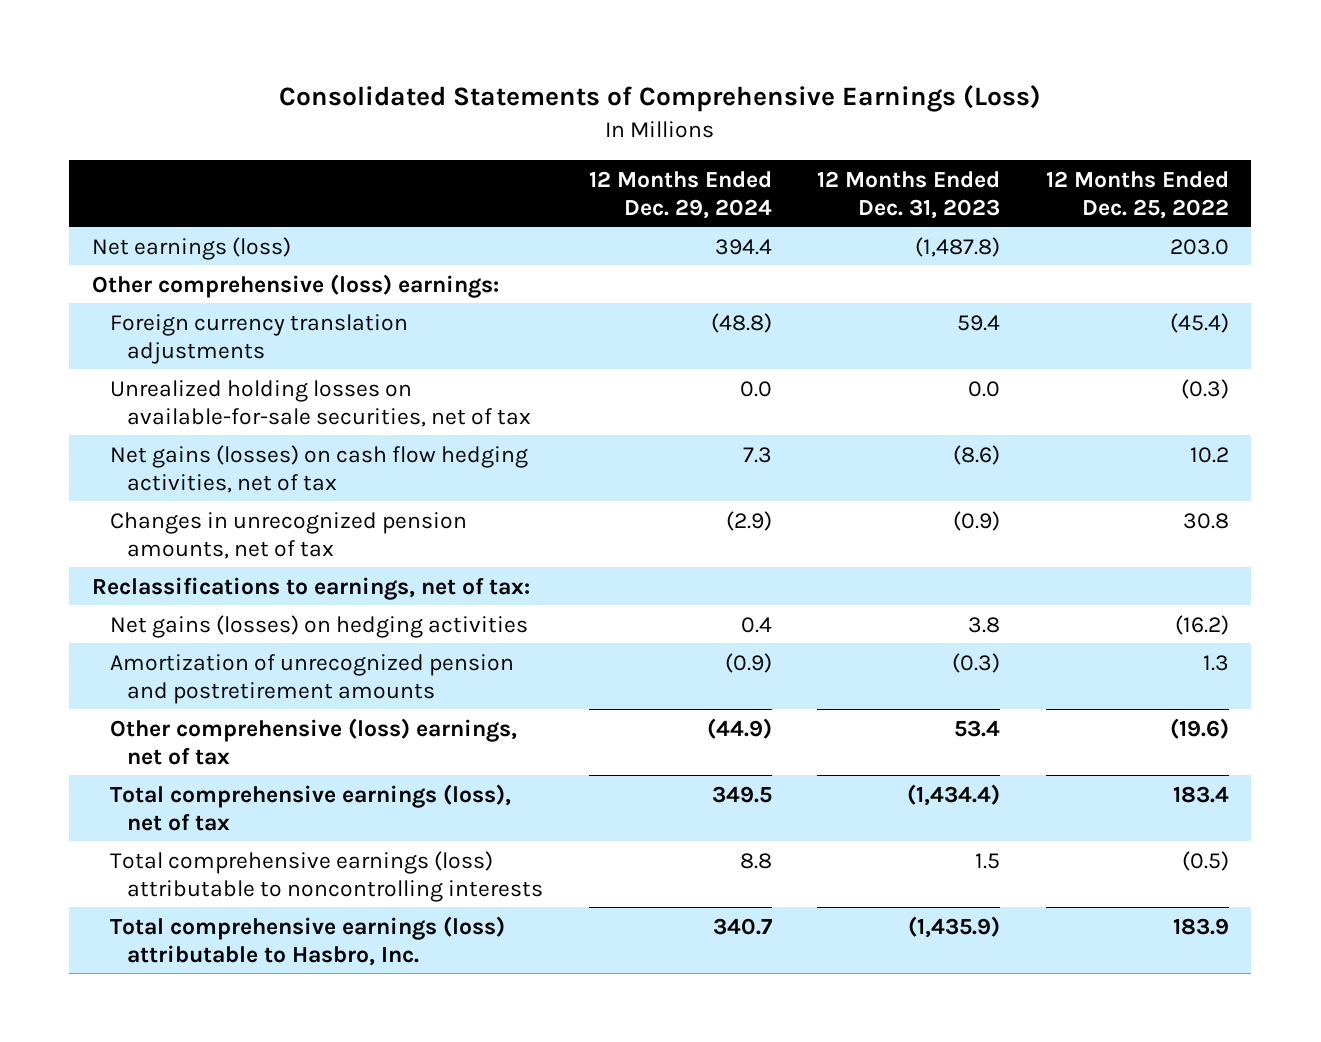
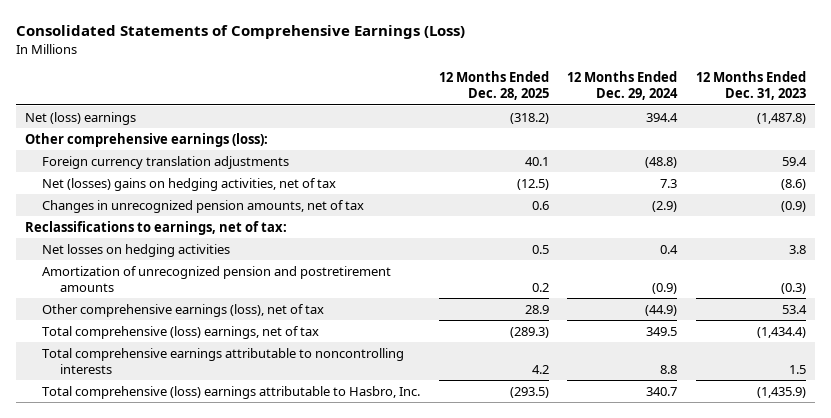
[1045,170,1229,219] 12 Months Ended Dec. 25, 2022 -> none
none -> [438,71,549,101] 12 Months Ended Dec. 28, 2025
[91,236,291,260] Net earnings (loss) -> [25,111,137,125] Net (loss) earnings
[91,273,499,298] Other comprehensive (loss) earnings: -> [25,132,269,147] Other comprehensive earnings (loss):
[109,379,532,427] Unrealized holding losses on available-for-sale securities, net of tax -> none
[109,444,528,493] Net gains (losses) on cash flow hedging activities, net of tax -> [42,177,337,191] Net (losses) gains on hedging activities, net of tax
[109,614,528,638] Net gains (losses) on hedging activities -> [42,243,231,257] Net losses on hedging activities
[109,717,517,765] Other comprehensive (loss) earnings, net of tax -> [42,303,325,317] Other comprehensive earnings (loss), net of tax
[109,783,511,831] Total comprehensive earnings (loss), net of tax -> [42,325,320,339] Total comprehensive (loss) earnings, net of tax
[109,850,544,902] Total comprehensive earnings (loss) attributable to noncontrolling interests -> [42,347,405,374] Total comprehensive earnings attributable to noncontrolling interests
[109,915,505,966] Total comprehensive earnings (loss) attributable to Hasbro, Inc. -> [42,385,421,399] Total comprehensive (loss) earnings attributable to Hasbro, Inc.

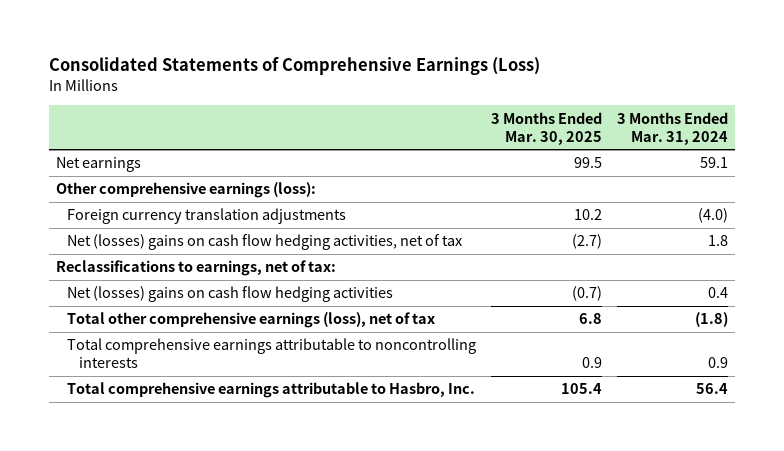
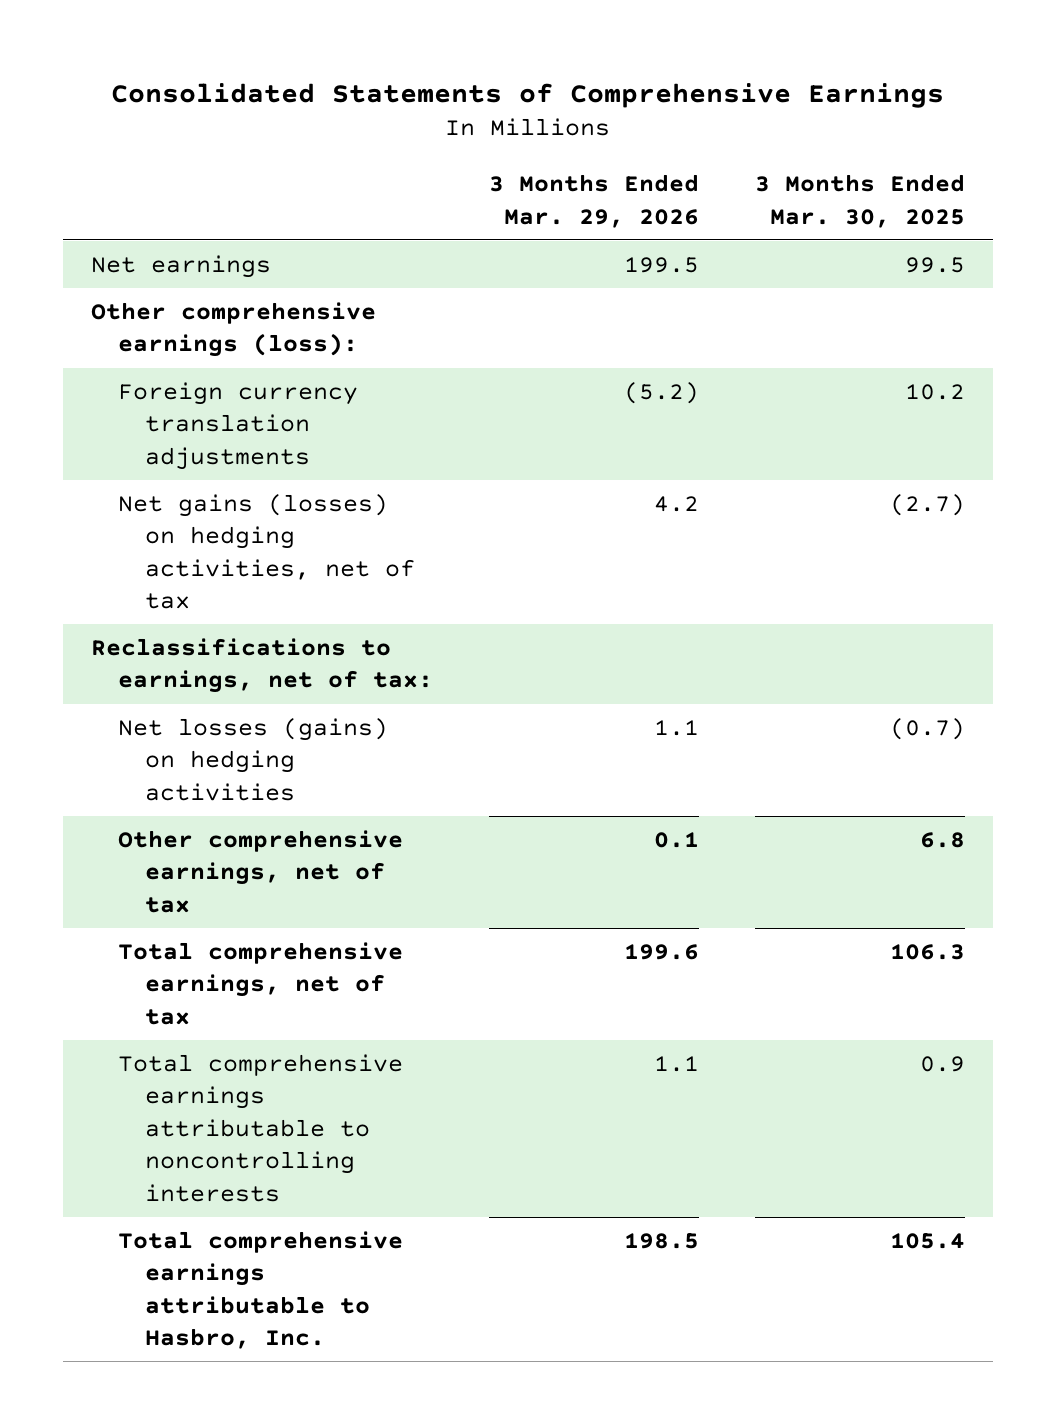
[48,57,540,76] Consolidated Statements of Comprehensive Earnings (Loss) -> [111,82,945,108] Consolidated Statements of Comprehensive Earnings
[616,111,728,145] 3 Months Ended Mar. 31, 2024 -> none
none -> [489,174,700,228] 3 Months Ended Mar. 29, 2026
[67,234,463,251] Net (losses) gains on cash flow hedging activities, net of tax -> [118,493,416,610] Net gains (losses) on hedging activities, net of tax
[67,286,394,303] Net (losses) gains on cash flow hedging activities -> [118,717,389,801] Net losses (gains) on hedging activities
[67,312,436,329] Total other comprehensive earnings (loss), net of tax -> [118,829,404,913] Other comprehensive earnings, net of tax
none -> [118,941,404,1025] Total comprehensive earnings, net of tax

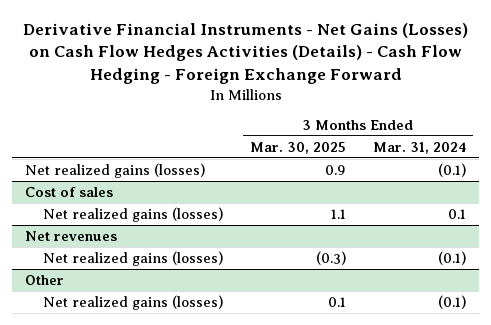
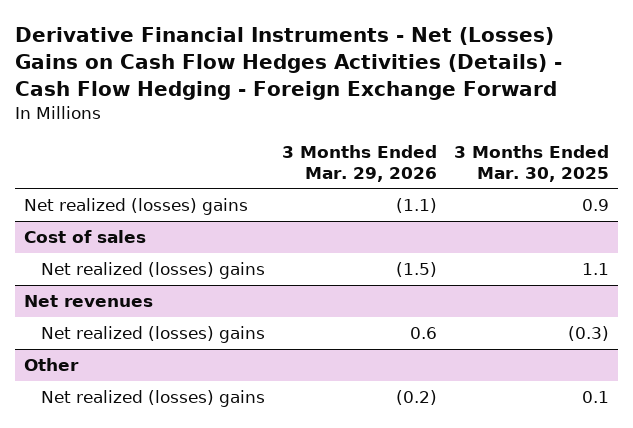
[22,22,468,84] Derivative Financial Instruments - Net Gains (Losses) on Cash Flow Hedges Activities (Details) - Cash Flow Hedging - Foreign Exchange Forward -> [15,27,563,100] Derivative Financial Instruments - Net (Losses) Gains on Cash Flow Hedges Activities (Details) - Cash Flow Hedging - Foreign Exchange Forward
[372,141,466,154] Mar. 31, 2024 -> none
none -> [281,144,437,182] 3 Months Ended Mar. 29, 2026
[25,162,206,178] Net realized gains (losses) -> [24,198,249,216] Net realized (losses) gains
[43,206,224,222] Net realized gains (losses) -> [40,262,265,280] Net realized (losses) gains
[43,250,224,266] Net realized gains (losses) -> [40,326,265,344] Net realized (losses) gains
[43,294,224,310] Net realized gains (losses) -> [40,390,265,408] Net realized (losses) gains

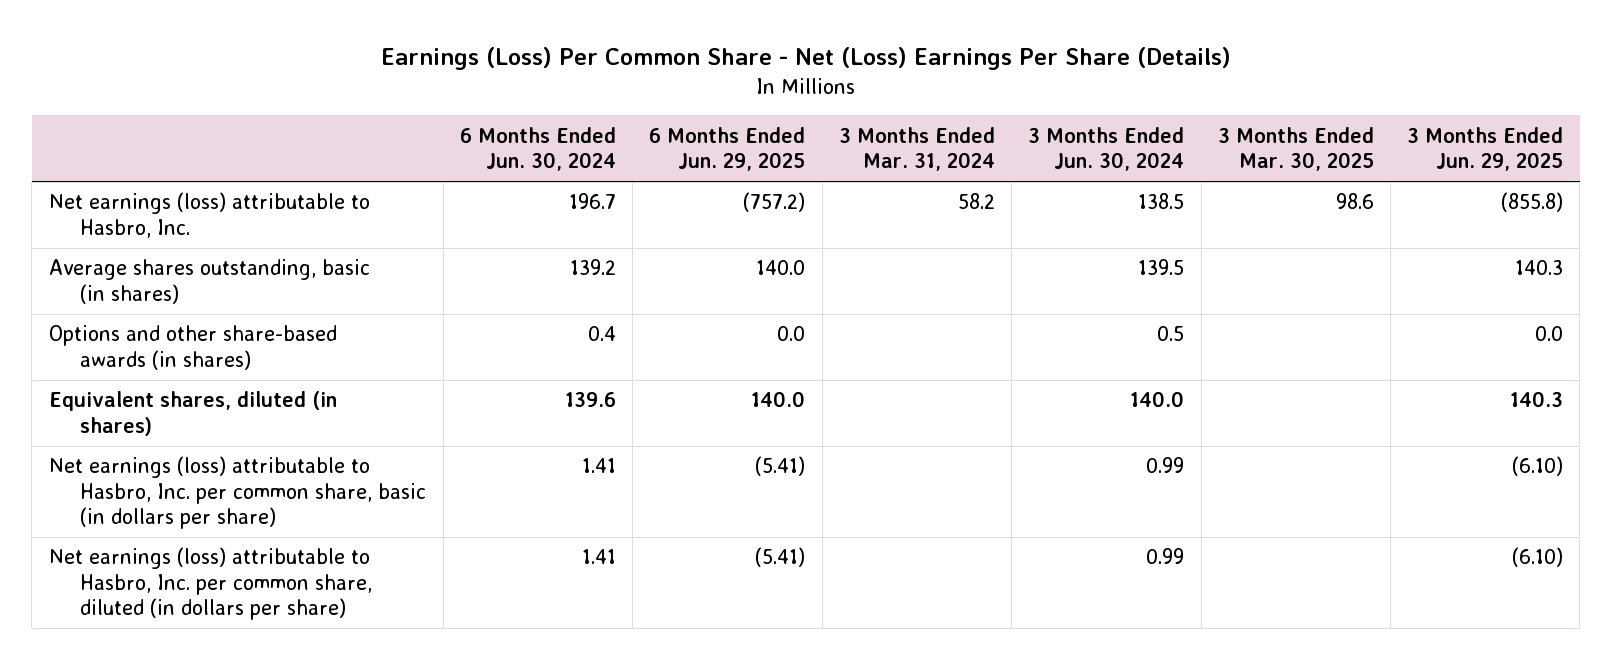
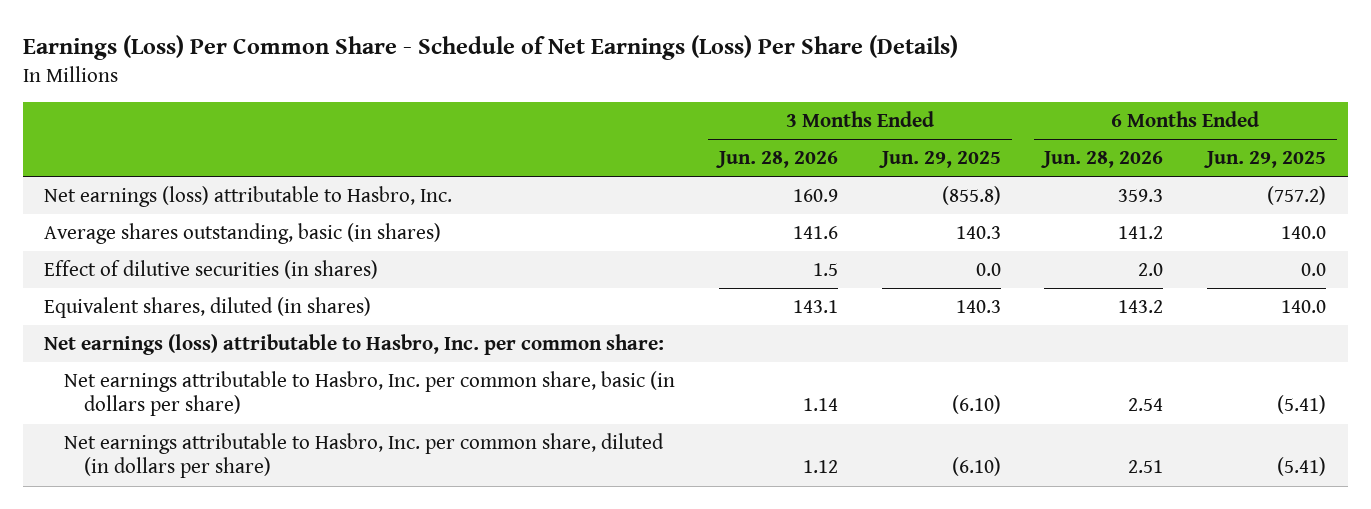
[380,47,1231,71] Earnings (Loss) Per Common Share - Net (Loss) Earnings Per Share (Details) -> [22,35,958,61] Earnings (Loss) Per Common Share - Schedule of Net Earnings (Loss) Per Share (Details)
[459,126,616,172] 6 Months Ended Jun. 30, 2024 -> none
[838,126,995,172] 3 Months Ended Mar. 31, 2024 -> none
[1028,126,1185,172] 3 Months Ended Jun. 30, 2024 -> none
[1217,126,1374,172] 3 Months Ended Mar. 30, 2025 -> none
none -> [715,151,838,169] Jun. 28, 2026
none -> [1041,151,1164,169] Jun. 28, 2026
[48,325,337,370] Options and other share-based awards (in shares) -> [44,259,379,279] Effect of dilutive securities (in shares)
none -> [44,333,665,355] Net earnings (loss) attributable to Hasbro, Inc. per common share:
[48,456,427,530] Net earnings (loss) attributable to Hasbro, Inc. per common share, basic (in dollars per share) -> [64,370,676,417] Net earnings attributable to Hasbro, Inc. per common share, basic (in dollars per share)
[48,547,373,621] Net earnings (loss) attributable to Hasbro, Inc. per common share, diluted (in dollars per share) -> [64,432,665,479] Net earnings attributable to Hasbro, Inc. per common share, diluted (in dollars per share)

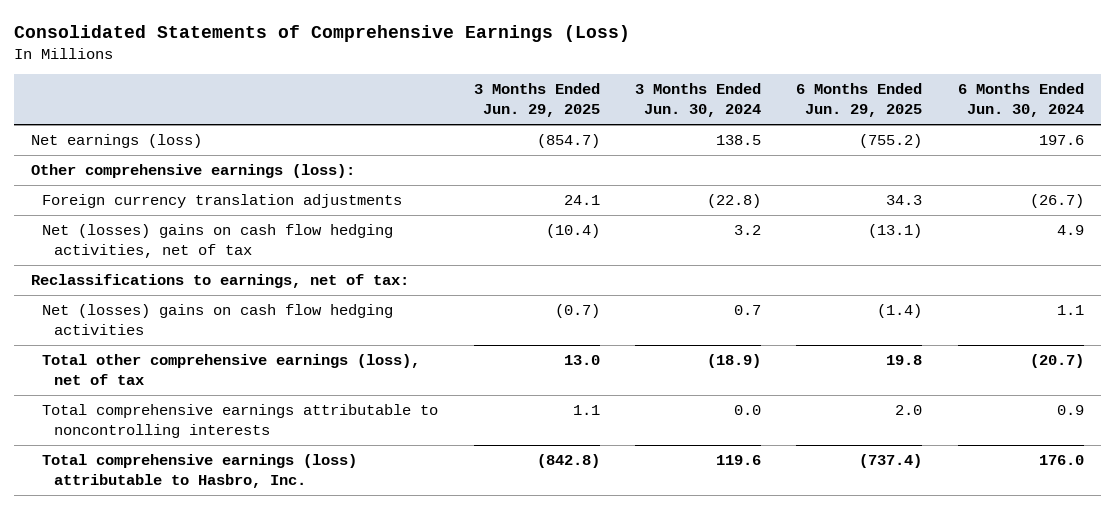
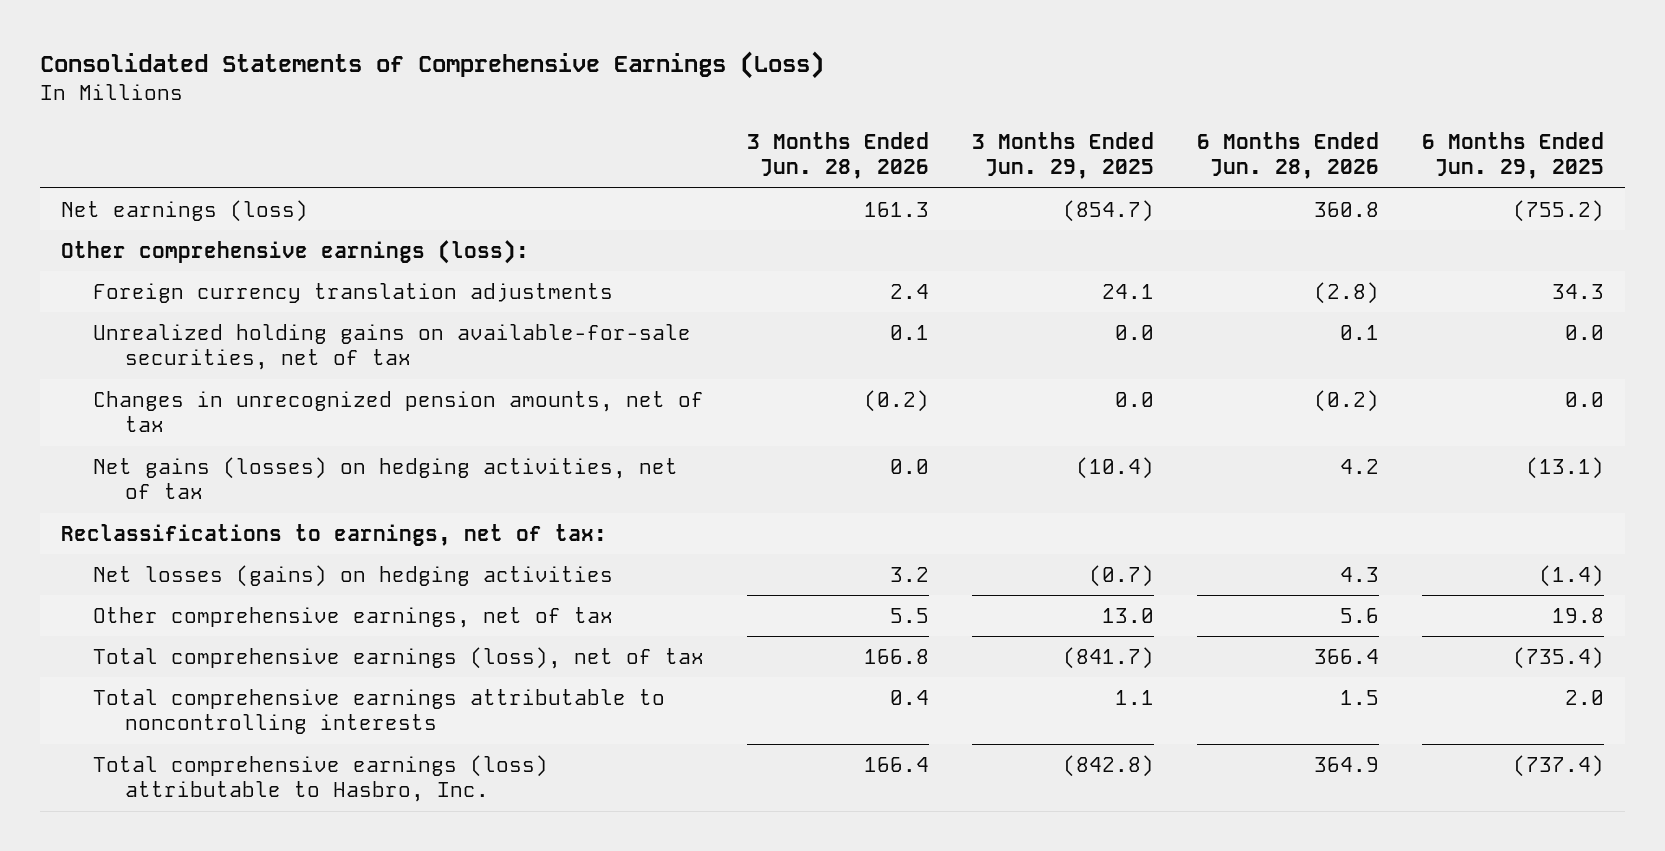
[634,83,761,118] 3 Months Ended Jun. 30, 2024 -> none
[957,83,1084,118] 6 Months Ended Jun. 30, 2024 -> none
none -> [747,132,930,180] 3 Months Ended Jun. 28, 2026
none -> [1196,132,1379,180] 6 Months Ended Jun. 28, 2026
none -> [93,323,692,371] Unrealized holding gains on available-for-sale securities, net of tax
none -> [93,390,705,433] Changes in unrecognized pension amounts, net of tax
[42,224,394,259] Net (losses) gains on cash flow hedging activities, net of tax -> [93,456,679,500] Net gains (losses) on hedging activities, net of tax
[42,304,394,336] Net (losses) gains on cash flow hedging activities -> [93,564,614,587] Net losses (gains) on hedging activities
[42,354,421,386] Total other comprehensive earnings (loss), net of tax -> [93,606,614,628] Other comprehensive earnings, net of tax
none -> [93,646,705,669] Total comprehensive earnings (loss), net of tax

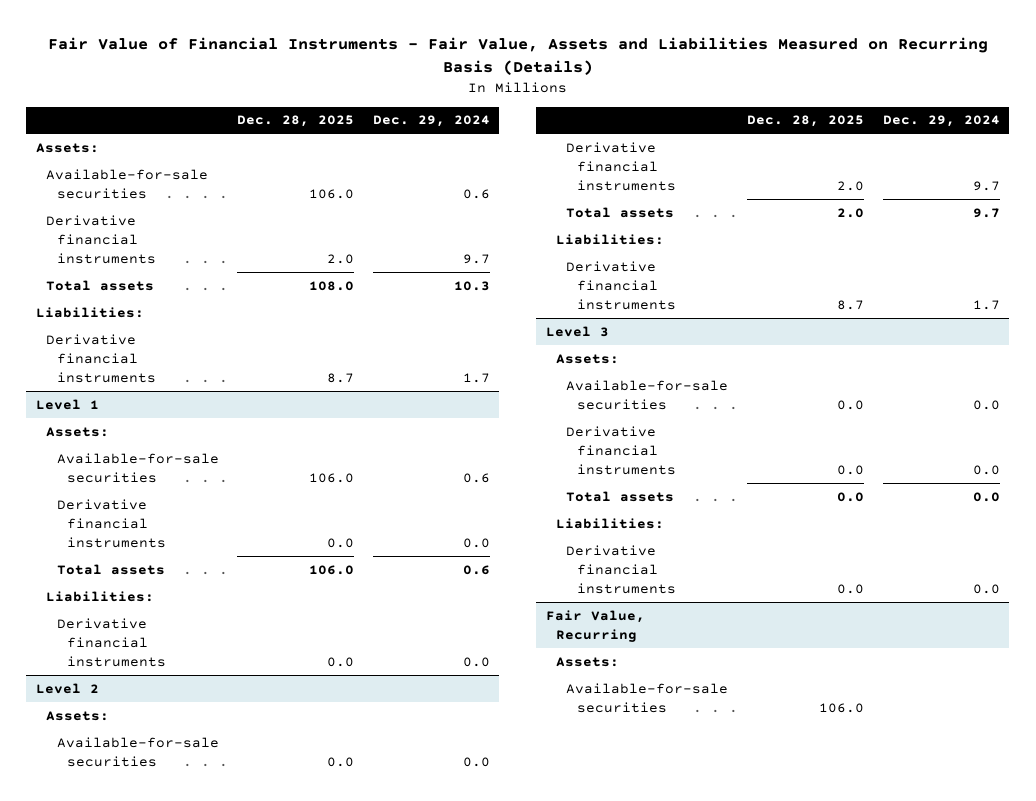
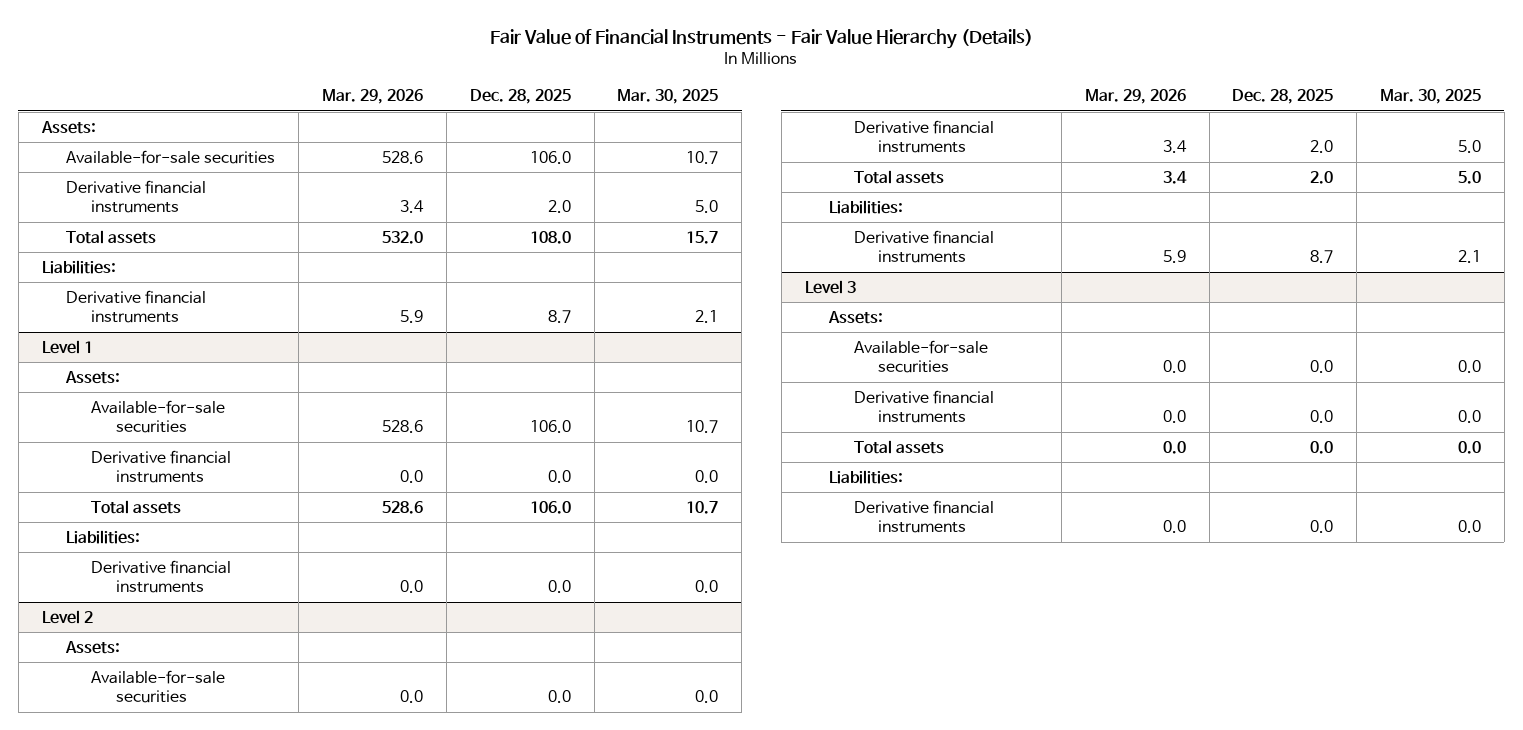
[47,37,988,76] Fair Value of Financial Instruments - Fair Value, Assets and Liabilities Measured on Recurring Basis (Details) -> [490,29,1034,50] Fair Value of Financial Instruments - Fair Value Hierarchy (Details)
[372,115,490,128] Dec. 29, 2024 -> none
none -> [322,89,424,105] Mar. 29, 2026
none -> [617,89,719,105] Mar. 30, 2025
[545,609,645,642] Fair Value, Recurring -> none
[555,656,619,667] Assets: -> none
[566,682,729,713] Available-for-sale securities -> none

